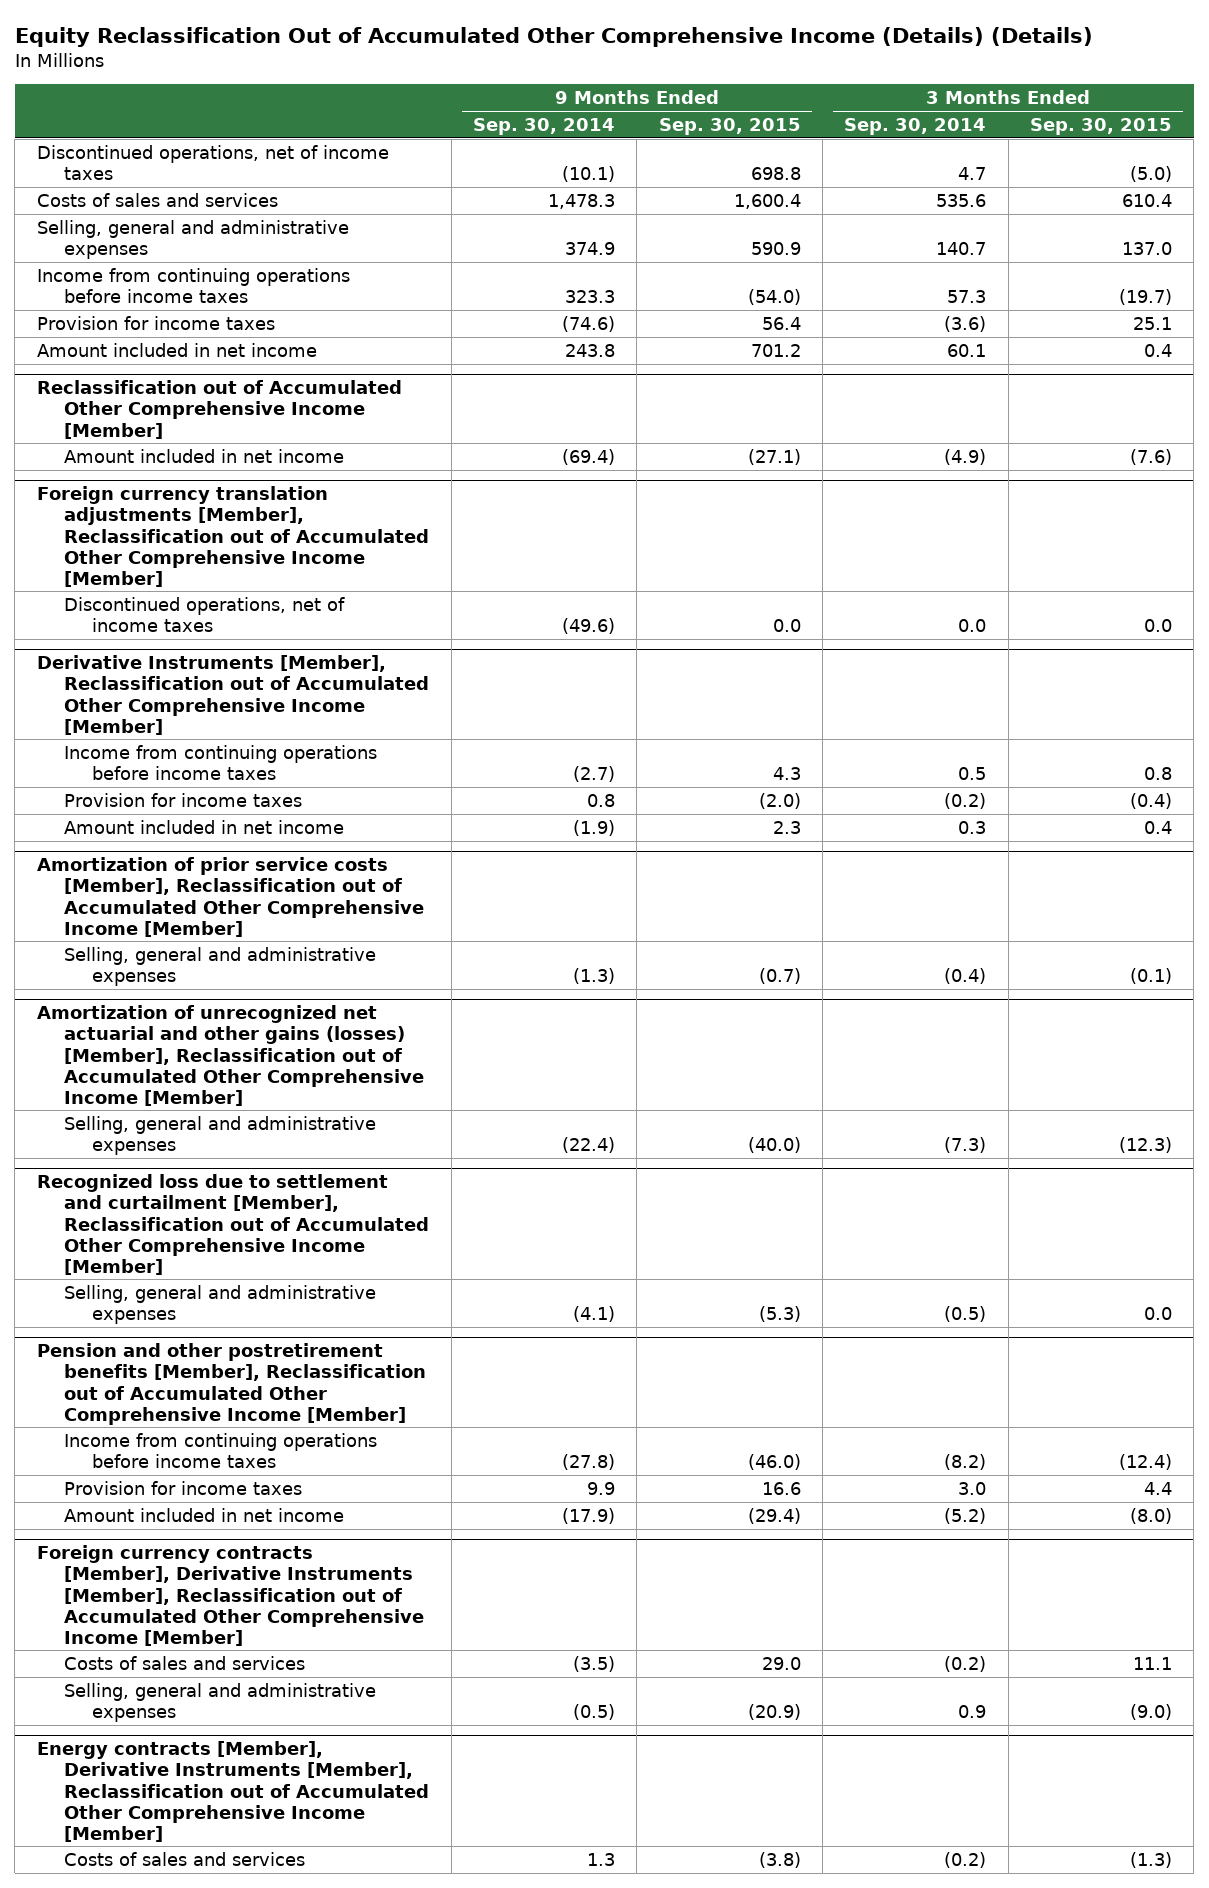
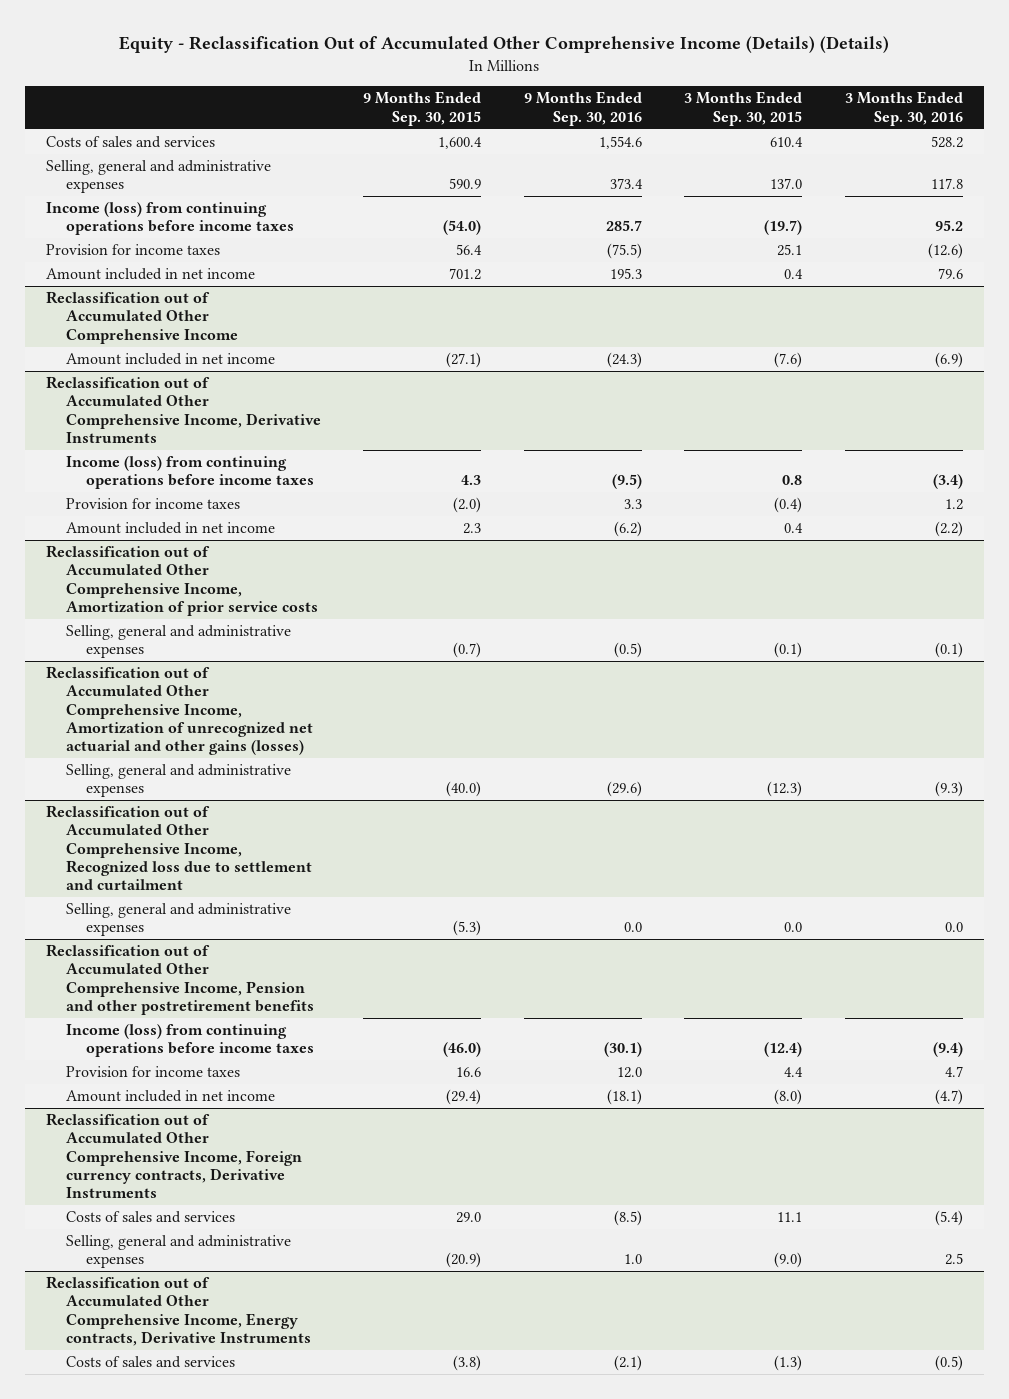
[14,26,1093,47] Equity Reclassification Out of Accumulated Other Comprehensive Income (Details) (Details) -> [119,36,890,54] Equity - Reclassification Out of Accumulated Other Comprehensive Income (Details) (Details)
[472,117,615,135] Sep. 30, 2014 -> none
[844,117,987,135] Sep. 30, 2014 -> none
none -> [523,91,642,126] 9 Months Ended Sep. 30, 2016
none -> [844,91,963,126] 3 Months Ended Sep. 30, 2016
[36,144,389,180] Discontinued operations, net of income taxes -> none
[36,267,350,303] Income from continuing operations before income taxes -> [45,202,294,236] Income (loss) from continuing operations before income taxes
[36,380,402,439] Reclassification out of Accumulated Other Comprehensive Income [Member] -> [45,291,238,344] Reclassification out of Accumulated Other Comprehensive Income
[36,486,430,587] Foreign currency translation adjustments [Member], Reclassification out of Accumulated Other Comprehensive Income [Member] -> none
[64,596,346,632] Discontinued operations, net of income taxes -> none
[36,655,430,735] Derivative Instruments [Member], Reclassification out of Accumulated Other Comprehensive Income [Member] -> [45,376,321,444] Reclassification out of Accumulated Other Comprehensive Income, Derivative Instruments
[64,744,378,780] Income from continuing operations before income taxes -> [65,456,314,490] Income (loss) from continuing operations before income taxes
[36,857,425,937] Amortization of prior service costs [Member], Reclassification out of Accumulated Other Comprehensive Income [Member] -> [45,545,318,617] Reclassification out of Accumulated Other Comprehensive Income, Amortization of prior service costs
[36,1005,425,1106] Amortization of unrecognized net actuarial and other gains (losses) [Member], Reclassification out of Accumulated Other Comprehensive Income [Member] -> [45,666,313,756] Reclassification out of Accumulated Other Comprehensive Income, Amortization of unrecognized net actuarial and other gains (losses)
[36,1174,430,1275] Recognized loss due to settlement and curtailment [Member], Reclassification out of Accumulated Other Comprehensive Income [Member] -> [45,805,312,891] Reclassification out of Accumulated Other Comprehensive Income, Recognized loss due to settlement and curtailment
[36,1343,427,1425] Pension and other postretirement benefits [Member], Reclassification out of Accumulated Other Comprehensive Income [Member] -> [45,944,314,1016] Reclassification out of Accumulated Other Comprehensive Income, Pension and other postretirement benefits
[64,1432,378,1468] Income from continuing operations before income taxes -> [65,1024,314,1058] Income (loss) from continuing operations before income taxes
[36,1545,425,1646] Foreign currency contracts [Member], Derivative Instruments [Member], Reclassification out of Accumulated Other Comprehensive Income [Member] -> [45,1113,302,1199] Reclassification out of Accumulated Other Comprehensive Income, Foreign currency contracts, Derivative Instruments
[36,1741,430,1842] Energy contracts [Member], Derivative Instruments [Member], Reclassification out of Accumulated Other Comprehensive Income [Member] -> [45,1276,311,1347] Reclassification out of Accumulated Other Comprehensive Income, Energy contracts, Derivative Instruments

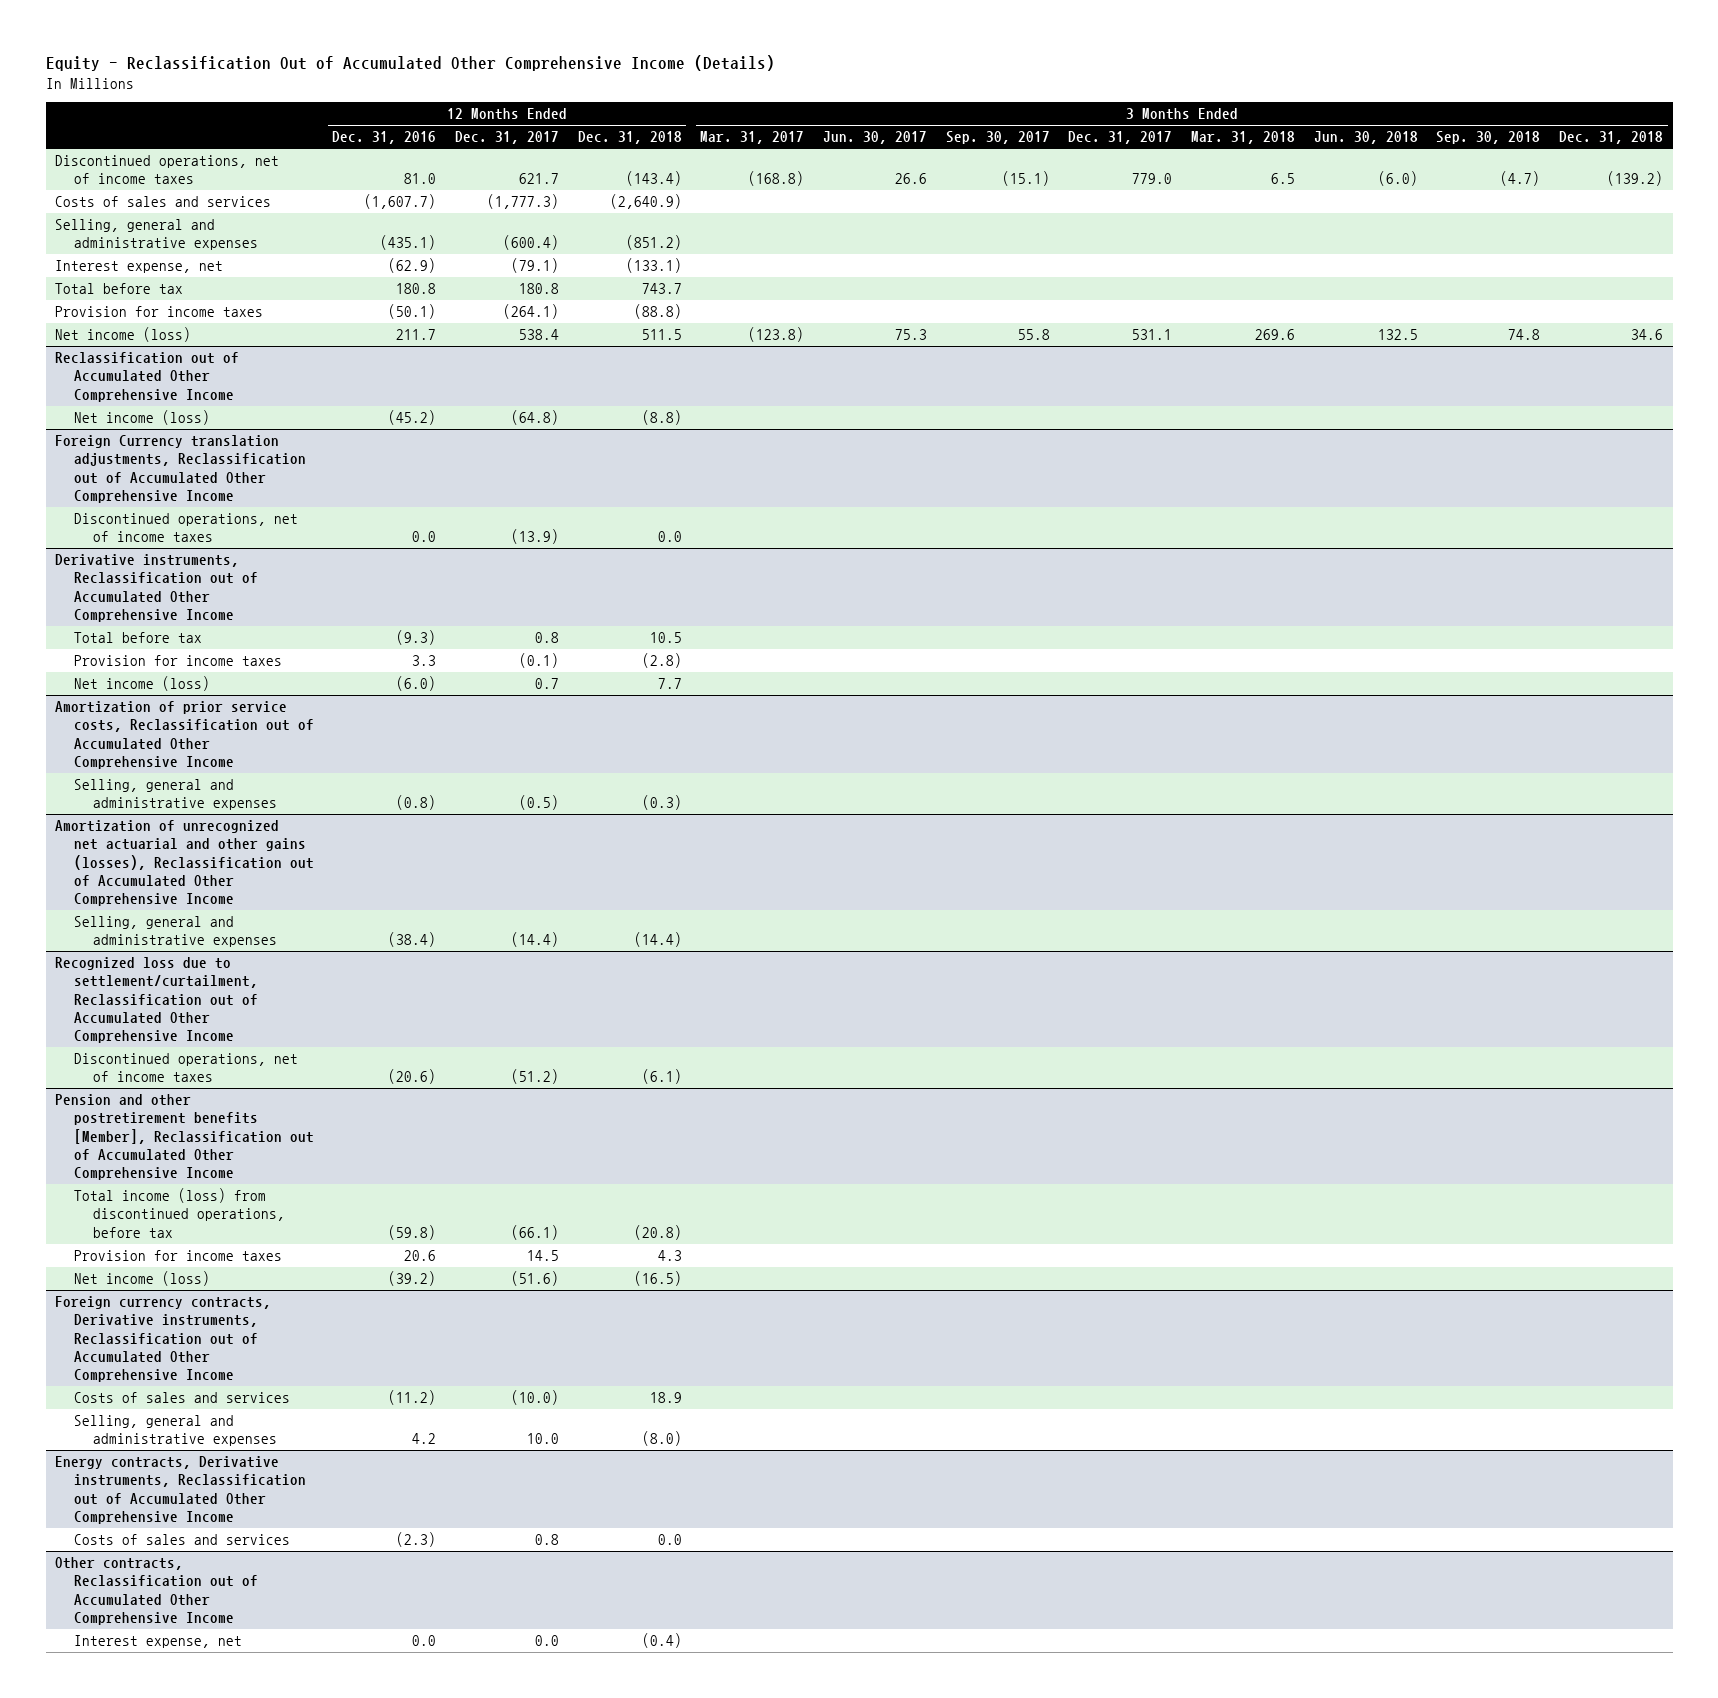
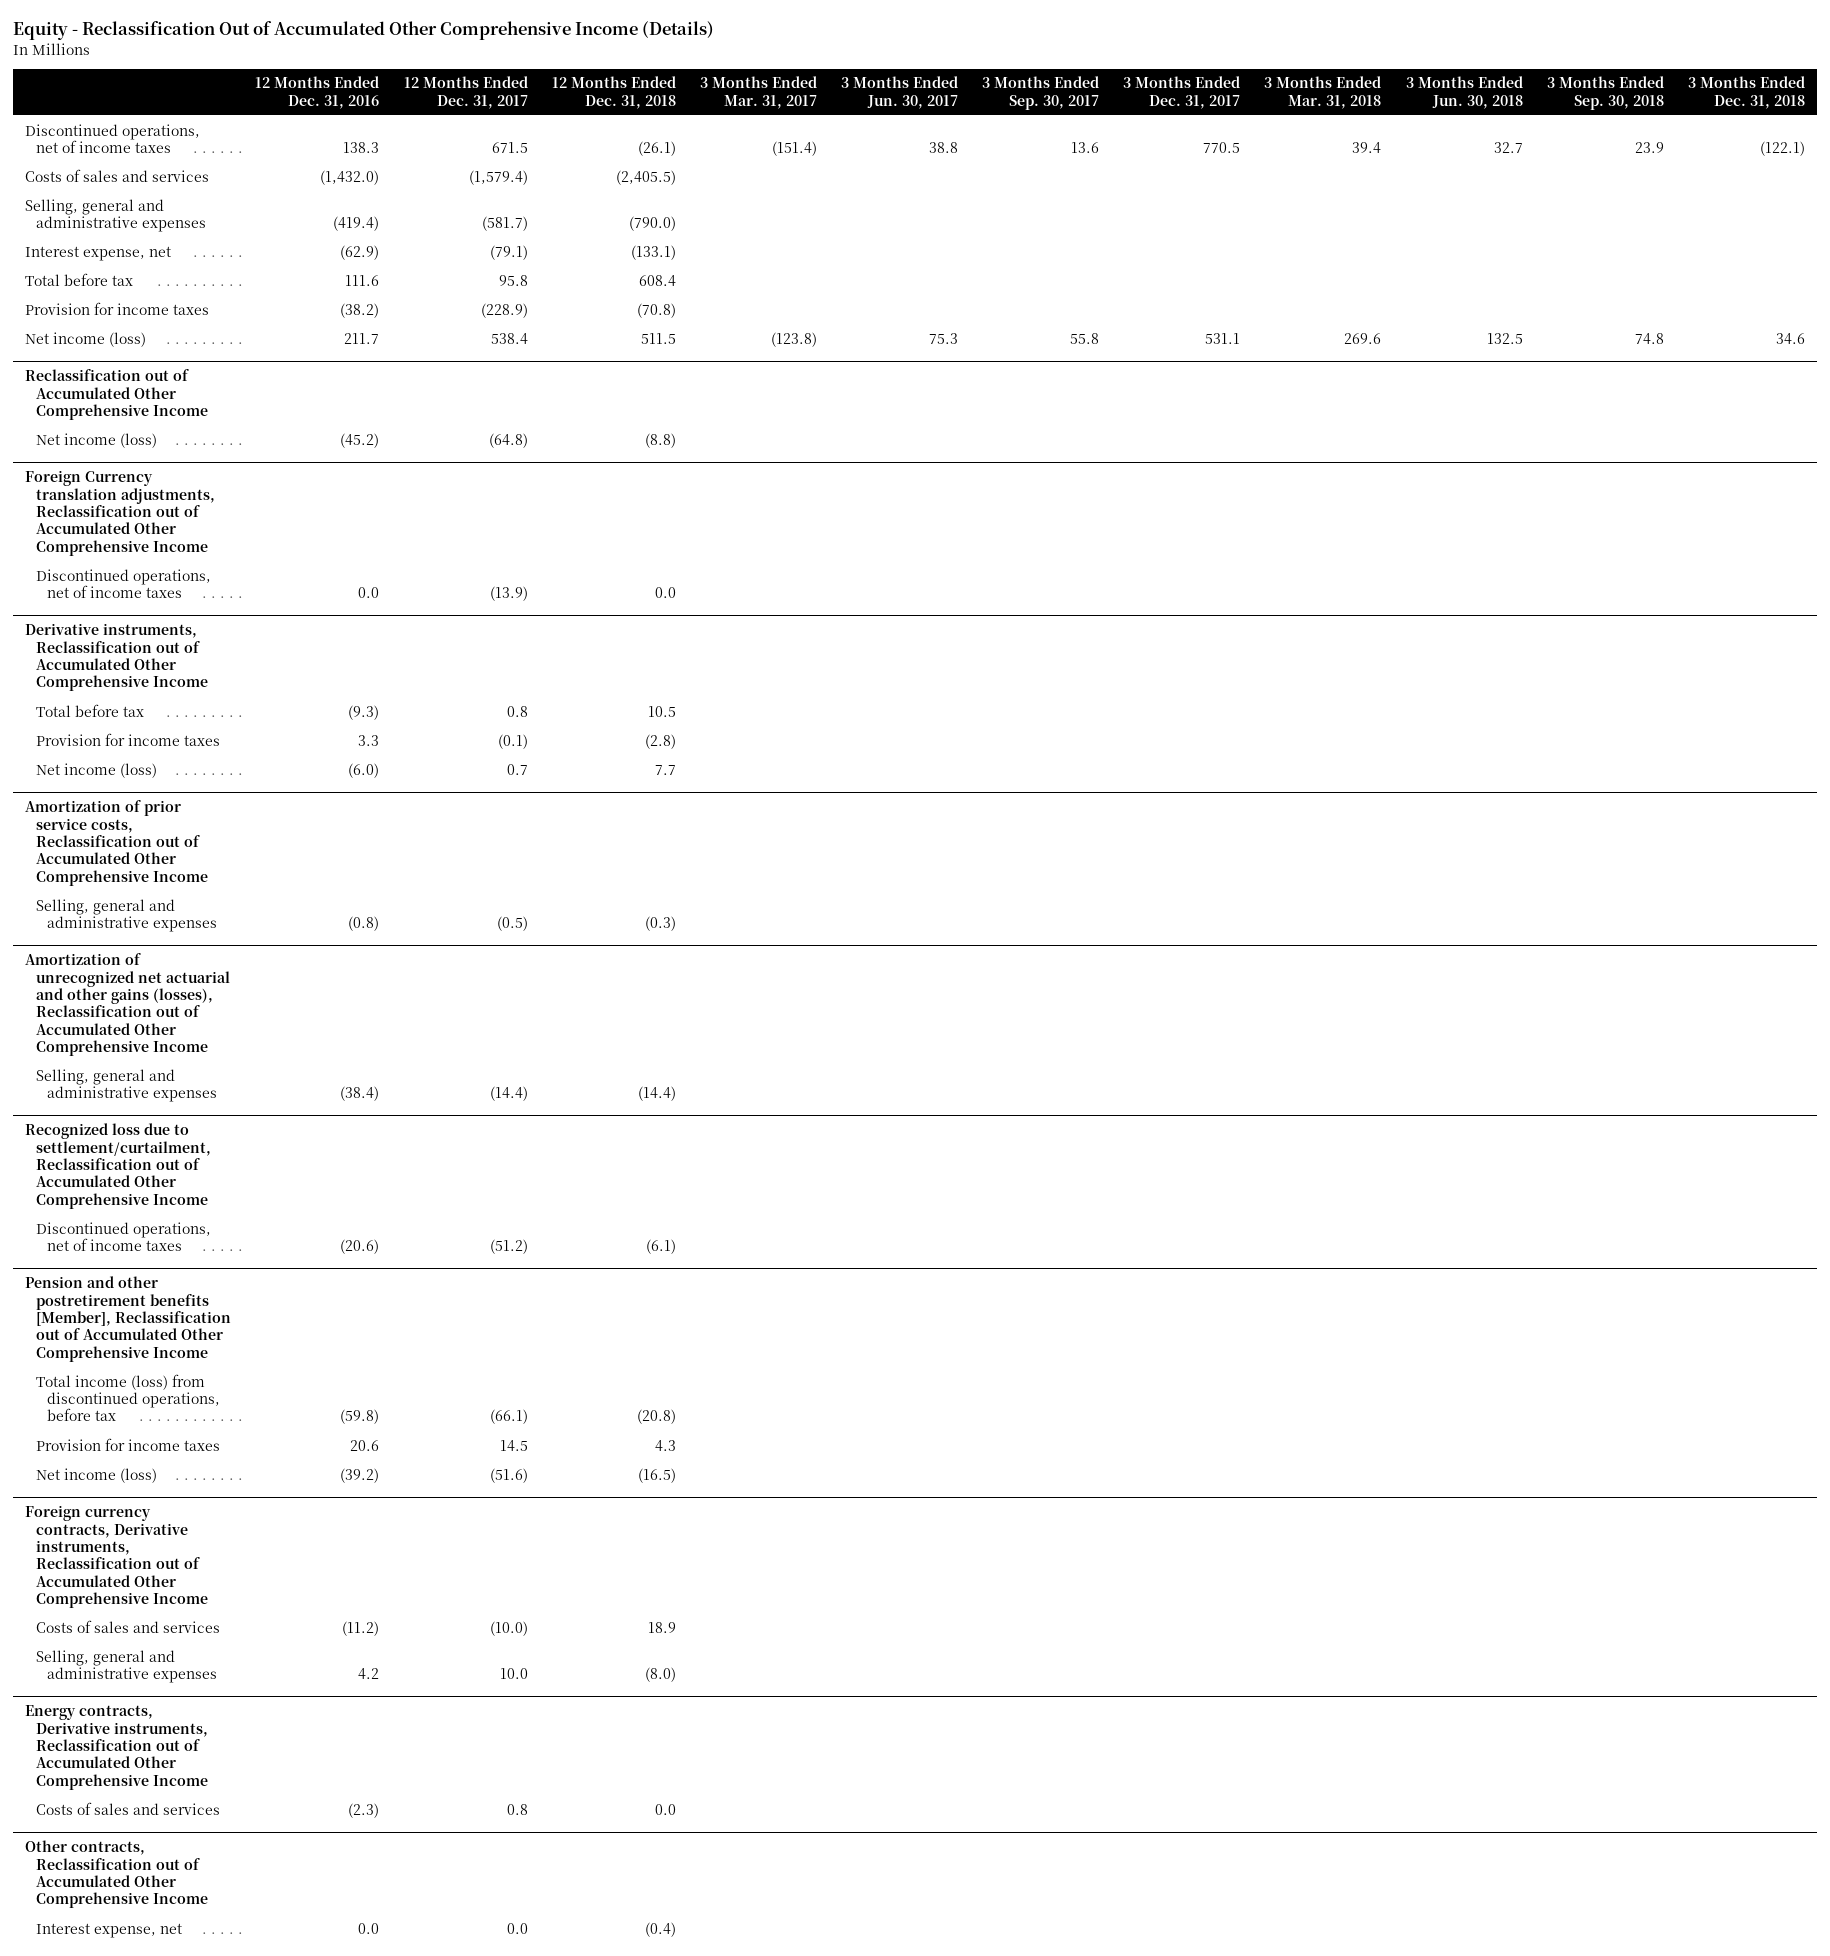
[404,173,437,185] 81.0 -> [343,141,380,153] 138.3
[519,173,560,185] 621.7 -> [491,141,528,153] 671.5
[625,171,682,187] (143.4) -> [637,140,676,156] (26.1)
[748,171,805,187] (168.8) -> [771,140,817,156] (151.4)
[895,173,928,185] 26.6 -> [929,141,959,153] 38.8
[1001,171,1050,187] (15.1) -> [1071,141,1100,153] 13.6
[1132,173,1173,185] 779.0 -> [1203,141,1241,153] 770.5
[1271,173,1296,185] 6.5 -> [1352,141,1382,153] 39.4
[1377,171,1418,187] (6.0) -> [1493,141,1523,153] 32.7
[1500,171,1541,187] (4.7) -> [1634,141,1664,153] 23.9
[1607,171,1664,187] (139.2) -> [1759,140,1805,156] (122.1)
[364,194,437,210] (1,607.7) -> [320,169,380,185] (1,432.0)
[487,194,560,210] (1,777.3) -> [468,169,528,185] (1,579.4)
[609,194,682,210] (2,640.9) -> [615,169,676,185] (2,405.5)
[380,235,437,251] (435.1) -> [333,215,380,231] (419.4)
[503,235,560,251] (600.4) -> [481,215,528,231] (581.7)
[625,235,682,251] (851.2) -> [628,215,676,231] (790.0)
[396,283,437,295] 180.8 -> [345,274,380,286] 111.6
[519,283,560,295] 180.8 -> [498,274,528,286] 95.8
[641,283,682,295] 743.7 -> [638,274,676,286] 608.4
[388,304,437,320] (50.1) -> [340,302,380,318] (38.2)
[503,304,560,320] (264.1) -> [480,302,528,318] (228.9)
[633,304,682,320] (88.8) -> [636,302,676,318] (70.8)

